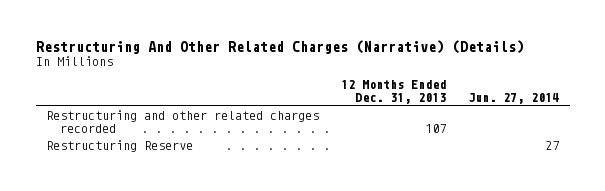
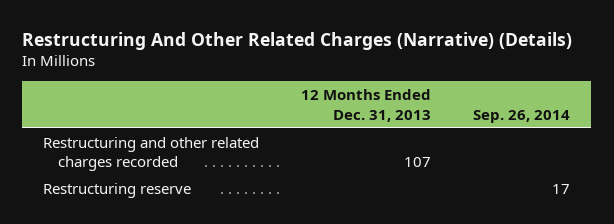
[467,92,559,104] Jun. 27, 2014 -> none
none -> [473,109,571,123] Sep. 26, 2014
[46,140,194,153] Restructuring Reserve -> [43,183,192,199] Restructuring reserve

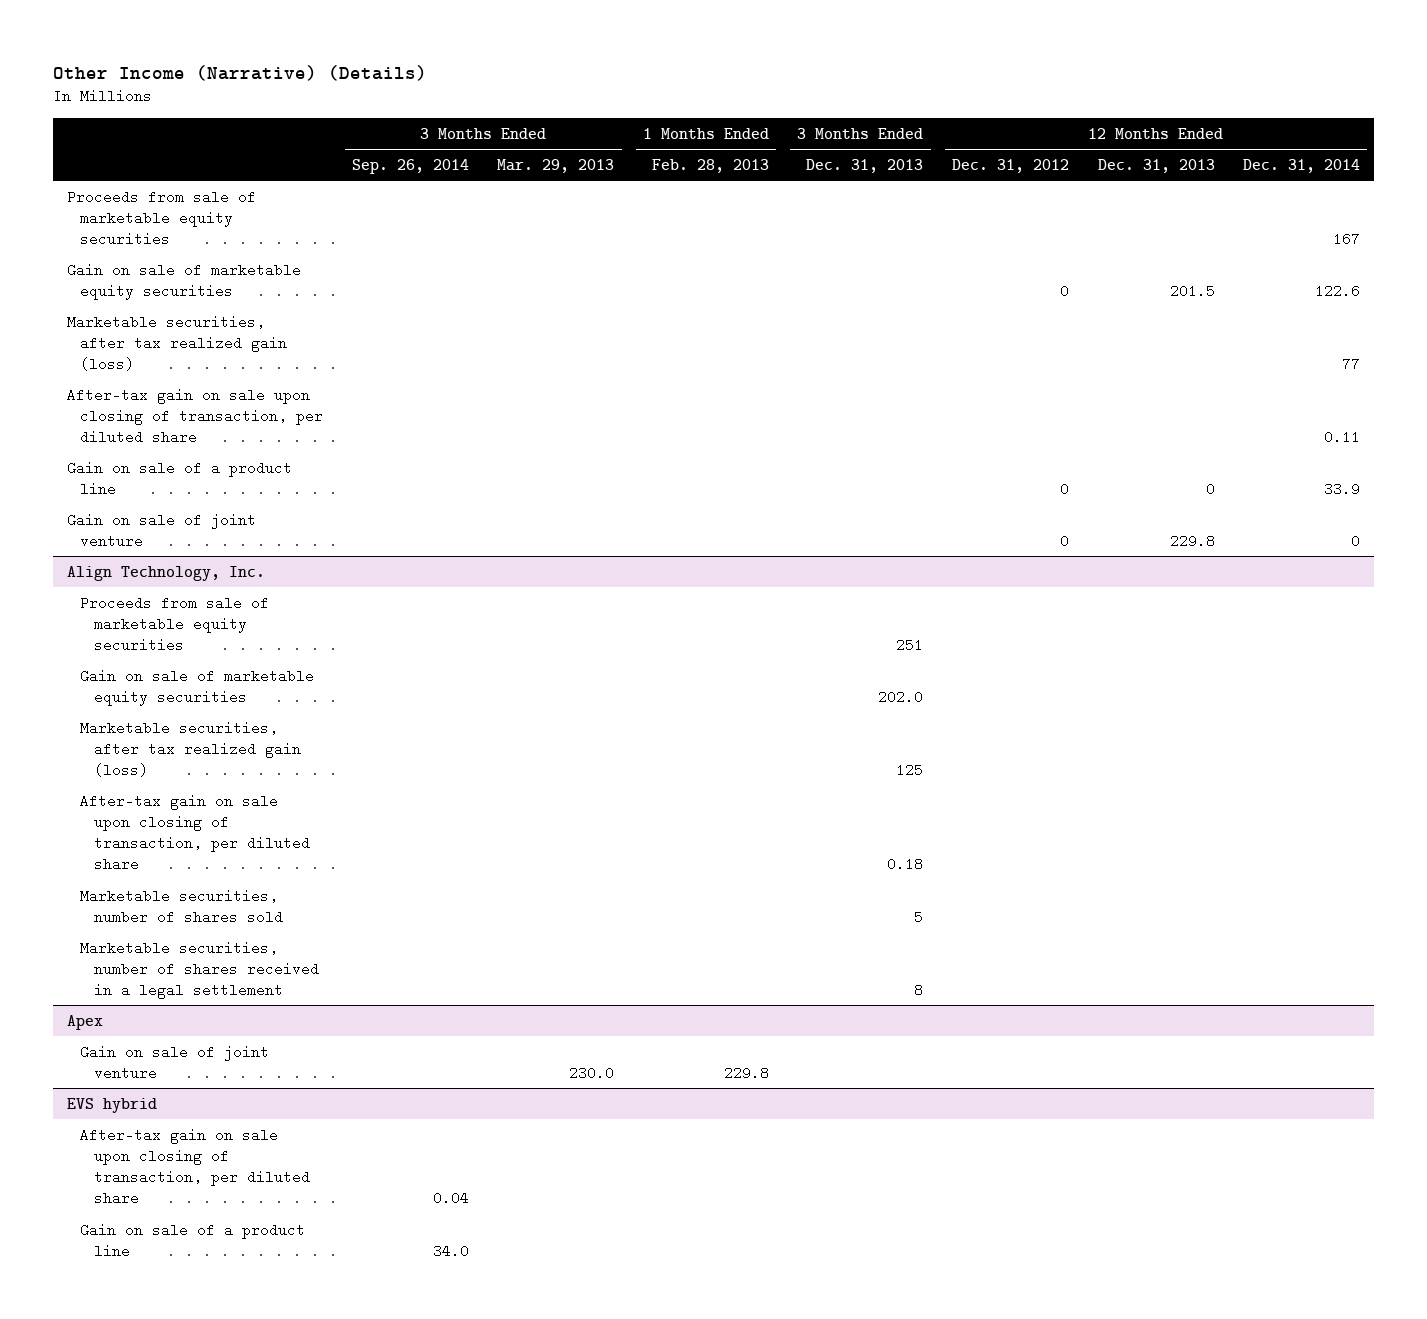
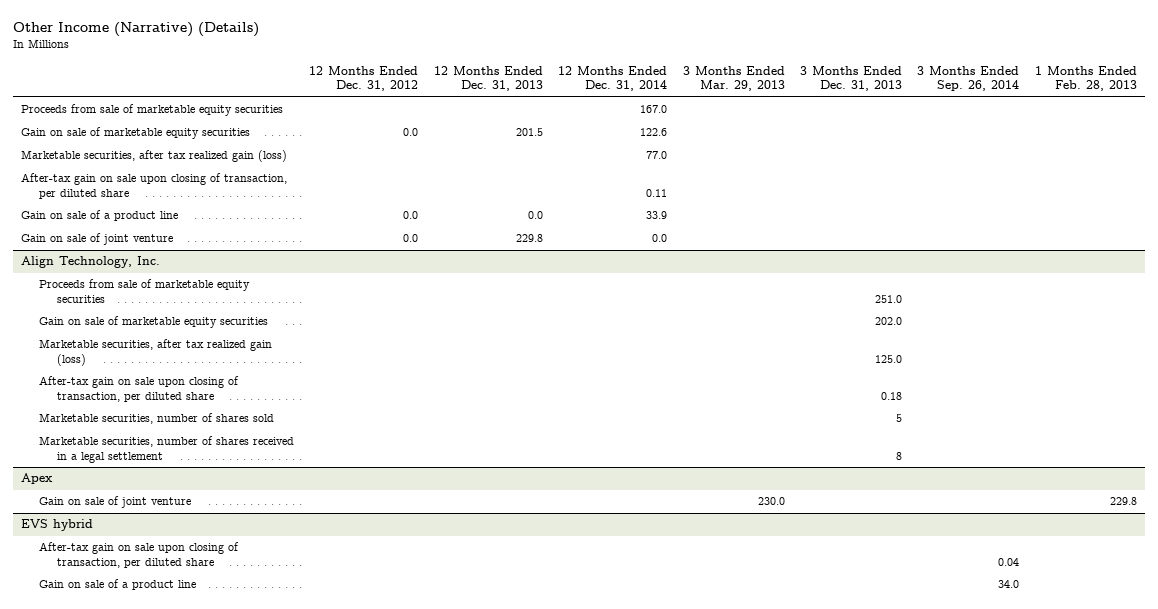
[1333,231,1361,246] 167 -> [640,105,668,114] 167.0
[1060,283,1070,298] 0 -> [403,128,419,137] 0.0
[1342,356,1361,371] 77 -> [646,151,668,160] 77.0
[1060,481,1070,496] 0 -> [403,211,419,220] 0.0
[1205,481,1215,496] 0 -> [527,211,543,220] 0.0
[1060,533,1070,548] 0 -> [403,234,419,243] 0.0
[1351,533,1361,548] 0 -> [652,234,668,243] 0.0
[896,637,924,652] 251 -> [875,295,903,304] 251.0
[896,762,924,777] 125 -> [875,355,903,364] 125.0

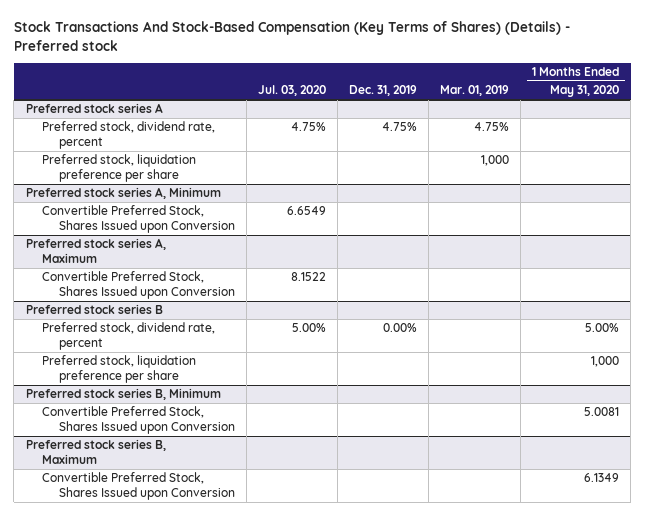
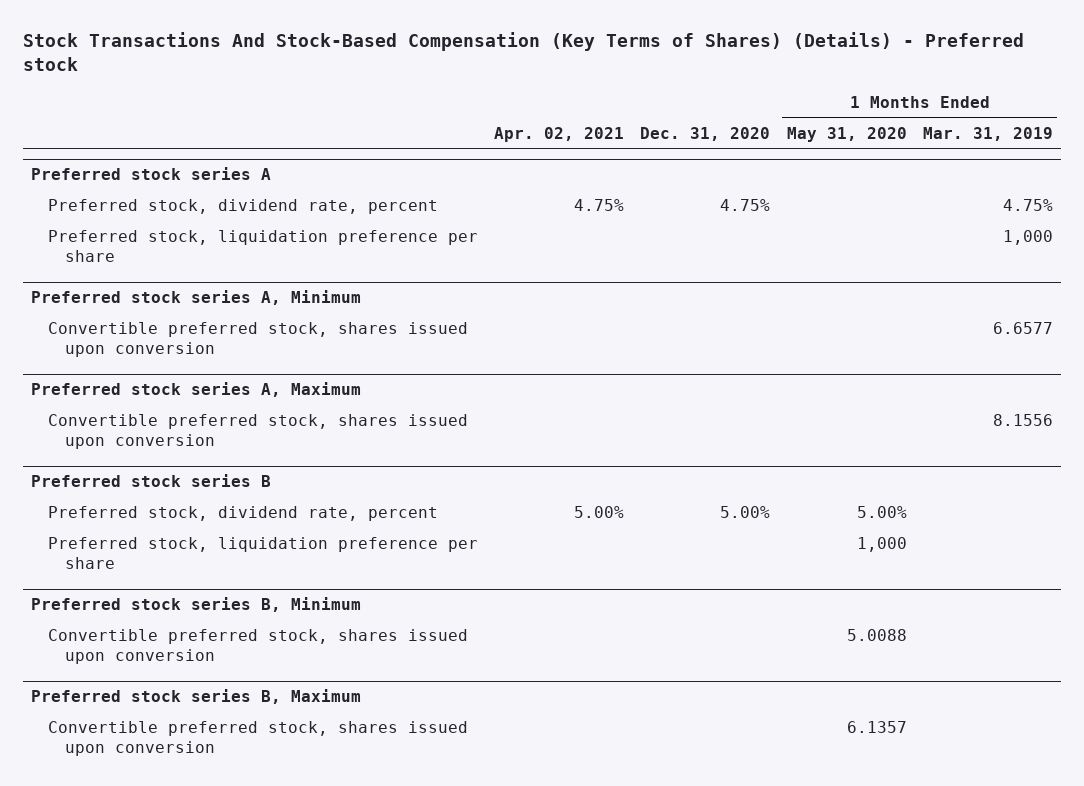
[258,85,327,97] Jul. 03, 2020 -> none
[349,85,418,97] Dec. 31, 2019 -> none
[440,85,510,97] Mar. 01, 2019 -> none
none -> [493,126,624,142] Apr. 02, 2021
none -> [640,126,771,141] Dec. 31, 2020
none -> [922,126,1053,141] Mar. 31, 2019
[42,205,236,233] Convertible Preferred Stock, Shares Issued upon Conversion -> [47,322,468,358] Convertible preferred stock, shares issued upon conversion
[42,271,236,299] Convertible Preferred Stock, Shares Issued upon Conversion -> [47,414,468,450] Convertible preferred stock, shares issued upon conversion
[42,406,236,434] Convertible Preferred Stock, Shares Issued upon Conversion -> [47,629,468,665] Convertible preferred stock, shares issued upon conversion
[584,407,620,417] 5.0081 -> [846,629,907,642] 5.0088
[42,472,236,500] Convertible Preferred Stock, Shares Issued upon Conversion -> [47,721,468,757] Convertible preferred stock, shares issued upon conversion
[584,473,620,483] 6.1349 -> [846,721,907,734] 6.1357

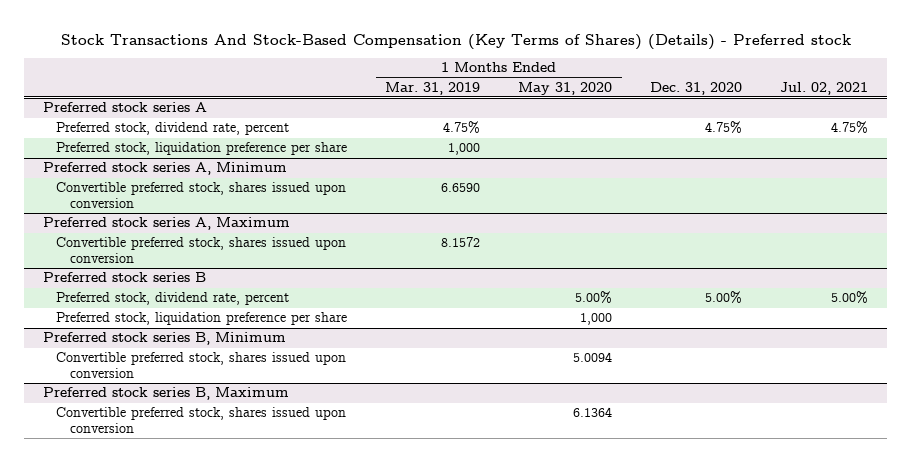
[493,126,624,142] Apr. 02, 2021 -> none
none -> [780,81,869,95] Jul. 02, 2021
[992,322,1053,335] 6.6577 -> [441,183,481,193] 6.6590
[992,414,1053,427] 8.1556 -> [441,237,481,248] 8.1572
[846,629,907,642] 5.0088 -> [573,352,613,363] 5.0094
[846,721,907,734] 6.1357 -> [573,407,613,418] 6.1364

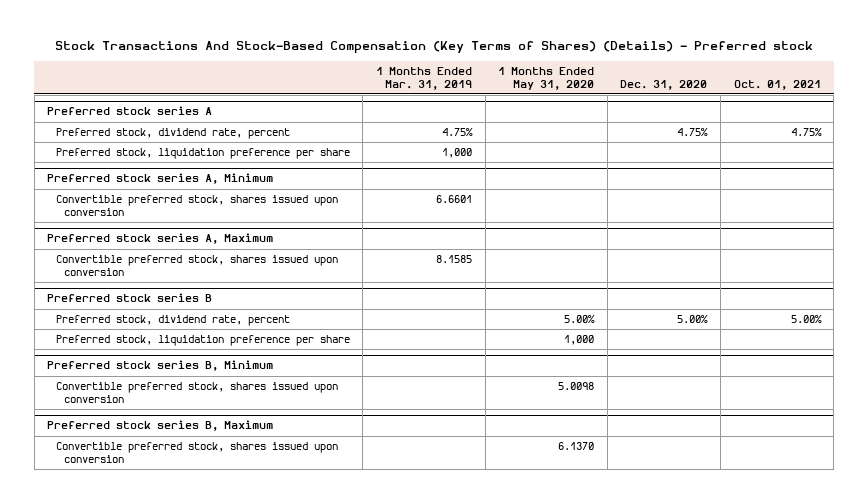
[780,81,869,95] Jul. 02, 2021 -> none
none -> [733,79,821,90] Oct. 01, 2021
[441,183,481,193] 6.6590 -> [435,195,472,204] 6.6601
[441,237,481,248] 8.1572 -> [435,255,472,264] 8.1585
[573,352,613,363] 5.0094 -> [558,382,595,391] 5.0098
[573,407,613,418] 6.1364 -> [558,442,595,451] 6.1370

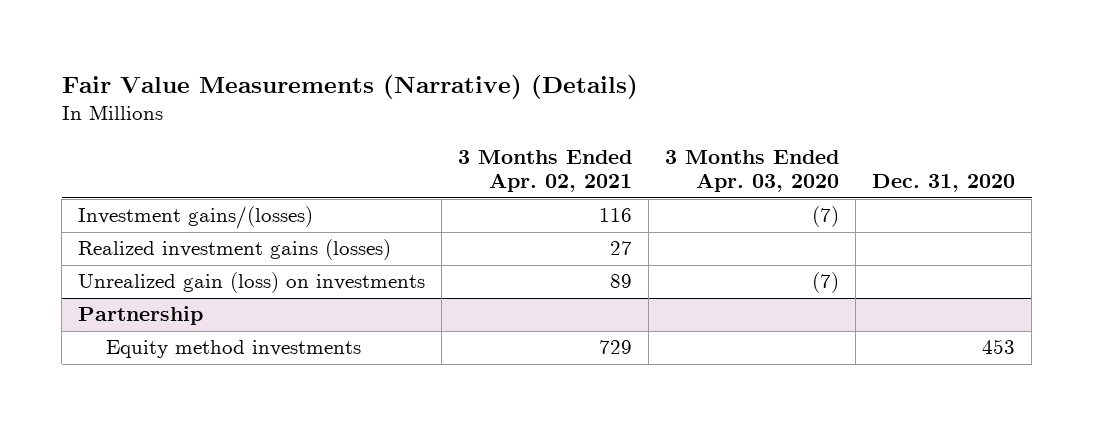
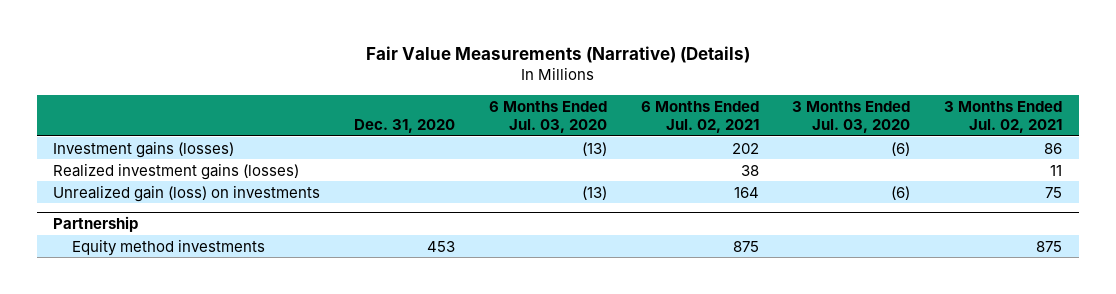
[458,150,633,193] 3 Months Ended Apr. 02, 2021 -> none
[665,150,840,193] 3 Months Ended Apr. 03, 2020 -> none
none -> [488,100,607,134] 6 Months Ended Jul. 03, 2020
none -> [640,100,759,134] 6 Months Ended Jul. 02, 2021
none -> [792,100,911,134] 3 Months Ended Jul. 03, 2020
none -> [944,100,1063,134] 3 Months Ended Jul. 02, 2021
[78,206,314,230] Investment gains/(losses) -> [53,140,235,158] Investment gains (losses)

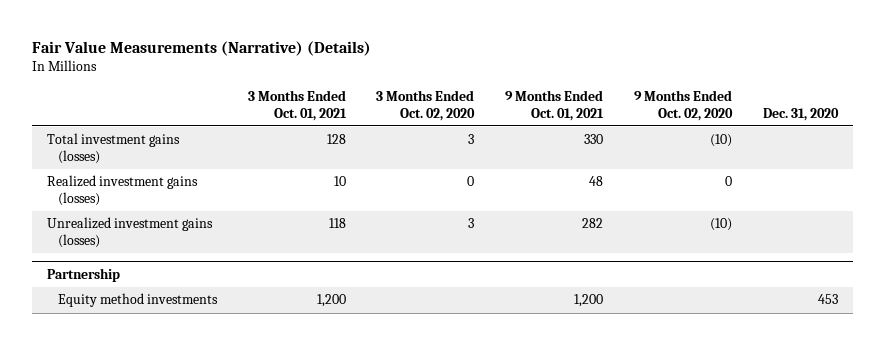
[488,100,607,134] 6 Months Ended Jul. 03, 2020 -> none
[640,100,759,134] 6 Months Ended Jul. 02, 2021 -> none
[792,100,911,134] 3 Months Ended Jul. 03, 2020 -> none
[944,100,1063,134] 3 Months Ended Jul. 02, 2021 -> none
none -> [247,90,347,121] 3 Months Ended Oct. 01, 2021
none -> [376,90,476,121] 3 Months Ended Oct. 02, 2020
none -> [505,90,605,121] 9 Months Ended Oct. 01, 2021
none -> [633,90,733,121] 9 Months Ended Oct. 02, 2020
[53,140,235,158] Investment gains (losses) -> [47,133,181,164] Total investment gains (losses)
[53,184,321,202] Unrealized gain (loss) on investments -> [47,217,214,248] Unrealized investment gains (losses)

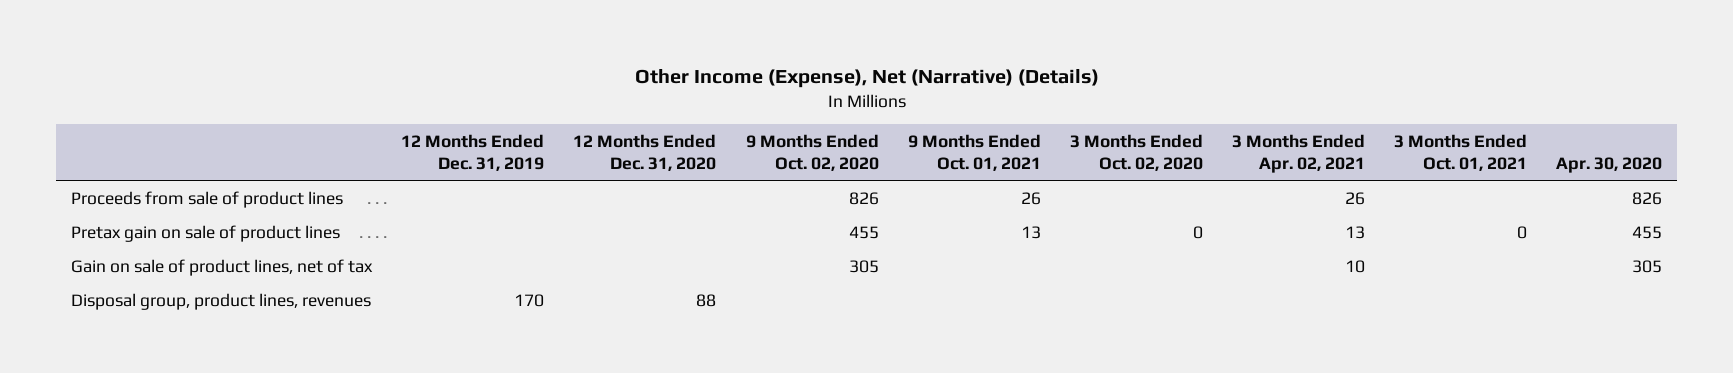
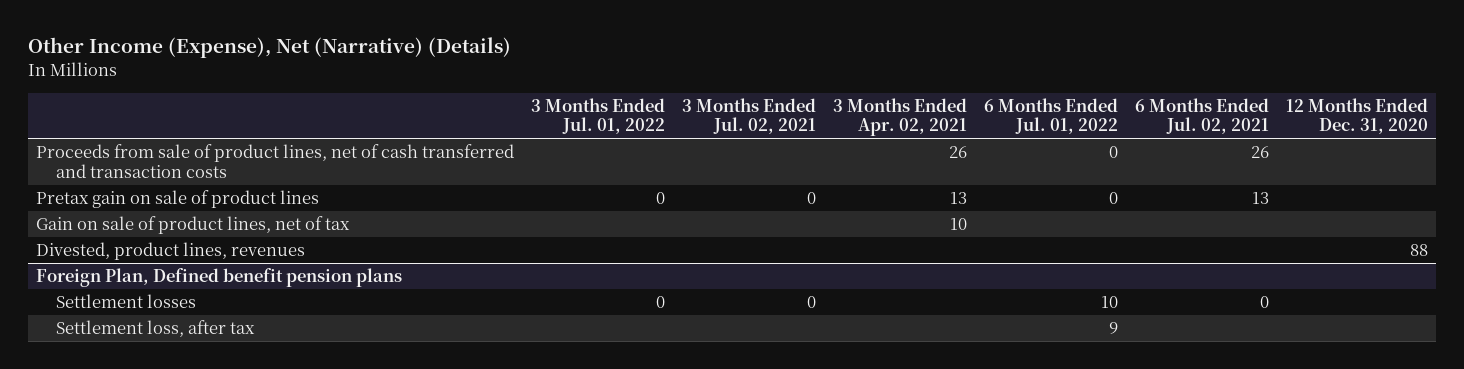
[401,133,545,171] 12 Months Ended Dec. 31, 2019 -> none
[745,133,879,171] 9 Months Ended Oct. 02, 2020 -> none
[907,133,1041,171] 9 Months Ended Oct. 01, 2021 -> none
[1069,133,1203,171] 3 Months Ended Oct. 02, 2020 -> none
[1394,133,1528,171] 3 Months Ended Oct. 01, 2021 -> none
[1556,156,1663,173] Apr. 30, 2020 -> none
none -> [531,97,666,135] 3 Months Ended Jul. 01, 2022
none -> [682,97,817,135] 3 Months Ended Jul. 02, 2021
none -> [984,97,1119,135] 6 Months Ended Jul. 01, 2022
none -> [1134,97,1269,135] 6 Months Ended Jul. 02, 2021
[70,190,343,208] Proceeds from sale of product lines -> [36,144,515,178] Proceeds from sale of product lines, net of cash transferred and transaction costs
[70,292,371,310] Disposal group, product lines, revenues -> [36,242,306,261] Divested, product lines, revenues
none -> [36,268,403,288] Foreign Plan, Defined benefit pension plans
none -> [55,294,196,309] Settlement losses
none -> [55,320,255,338] Settlement loss, after tax

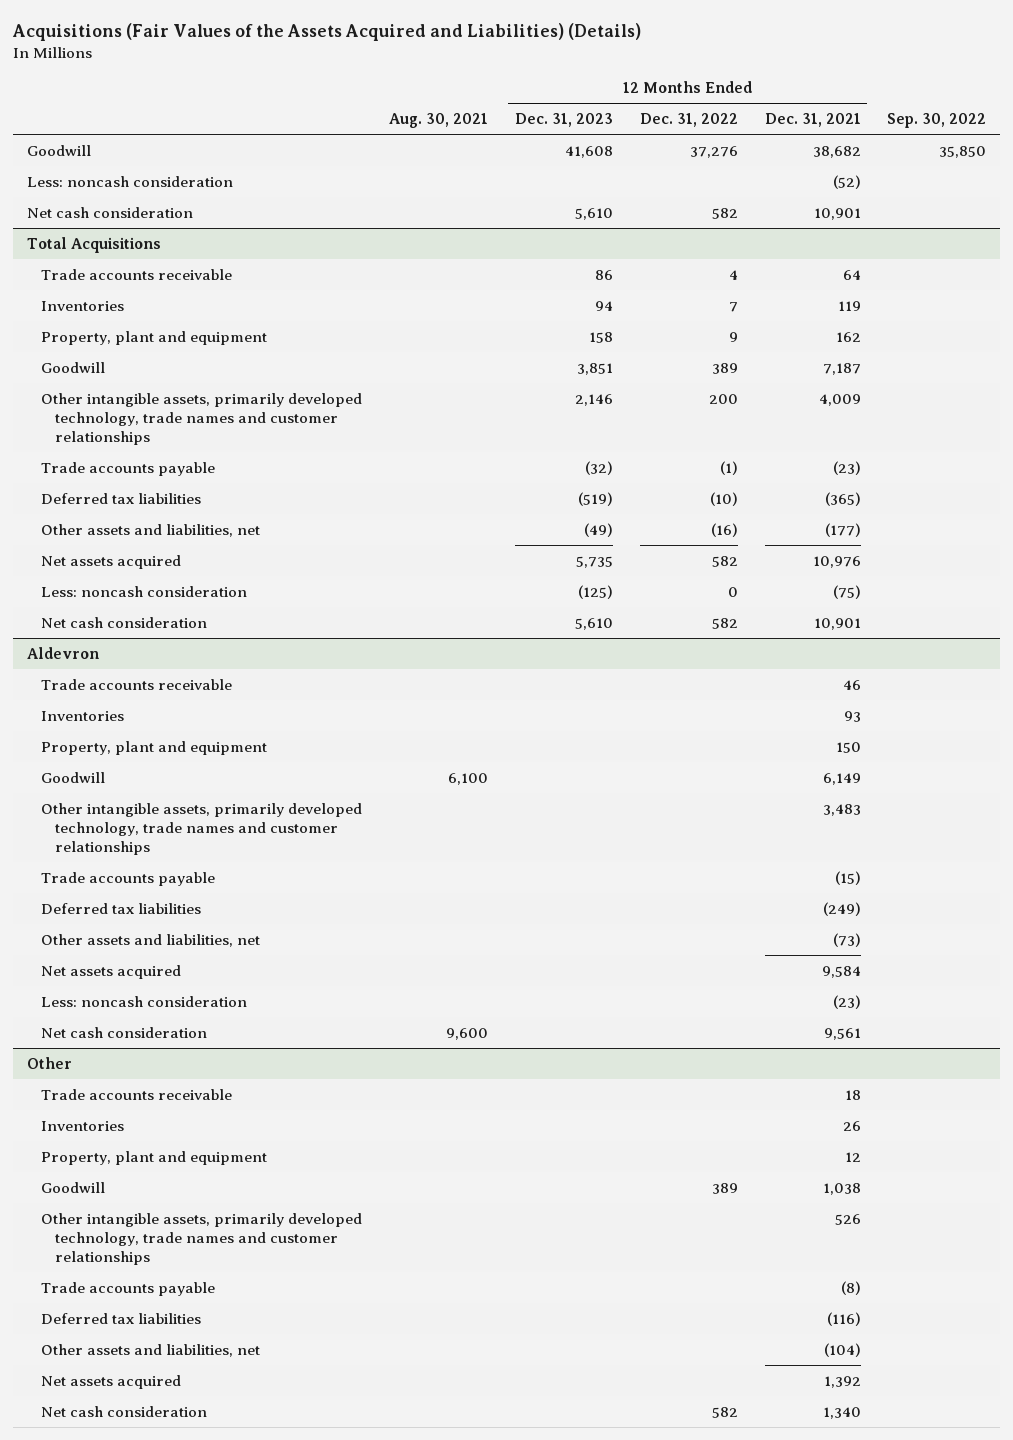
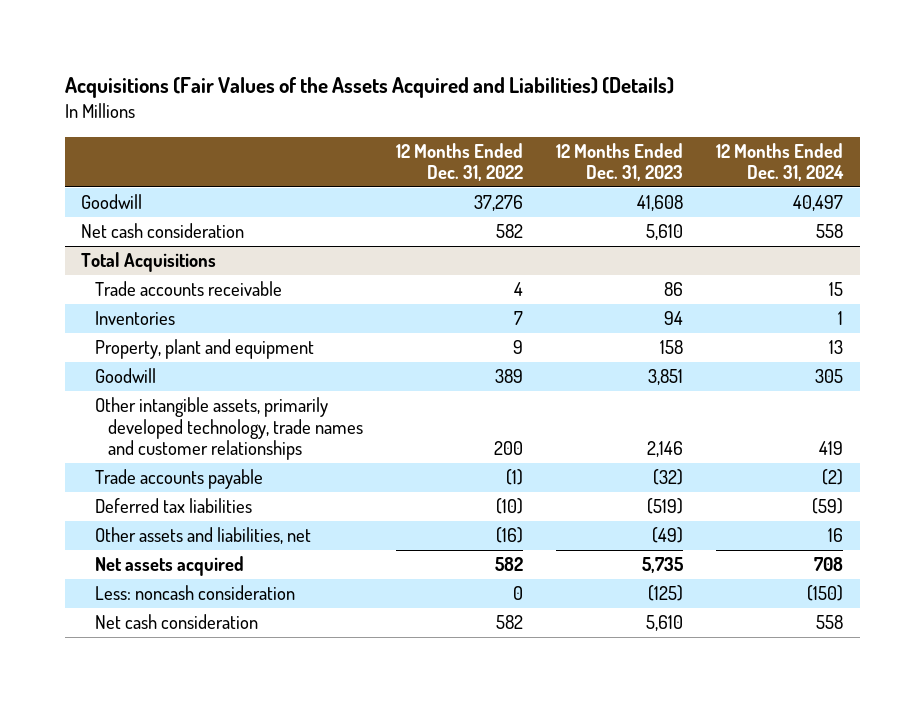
[388,113,488,129] Aug. 30, 2021 -> none
[764,113,861,128] Dec. 31, 2021 -> none
[887,113,987,129] Sep. 30, 2022 -> none
none -> [716,142,845,182] 12 Months Ended Dec. 31, 2024
[26,175,233,187] Less: noncash consideration -> none
[26,646,99,659] Aldevron -> none
[41,678,233,690] Trade accounts receivable -> none
[41,710,125,721] Inventories -> none
[41,740,268,755] Property, plant and equipment -> none
[41,771,106,783] Goodwill -> none
[41,802,363,856] Other intangible assets, primarily developed technology, trade names and customer relationships -> none
[41,871,216,886] Trade accounts payable -> none
[41,902,202,914] Deferred tax liabilities -> none
[41,933,261,947] Other assets and liabilities, net -> none
[41,964,182,979] Net assets acquired -> none
[41,995,248,1007] Less: noncash consideration -> none
[41,1026,208,1038] Net cash consideration -> none
[26,1056,72,1069] Other -> none
[41,1088,233,1100] Trade accounts receivable -> none
[41,1120,125,1131] Inventories -> none
[41,1150,268,1165] Property, plant and equipment -> none
[41,1181,106,1193] Goodwill -> none
[41,1212,363,1266] Other intangible assets, primarily developed technology, trade names and customer relationships -> none
[41,1281,216,1296] Trade accounts payable -> none
[41,1312,202,1324] Deferred tax liabilities -> none
[41,1343,261,1357] Other assets and liabilities, net -> none
[41,1374,182,1389] Net assets acquired -> none
[41,1405,208,1417] Net cash consideration -> none

